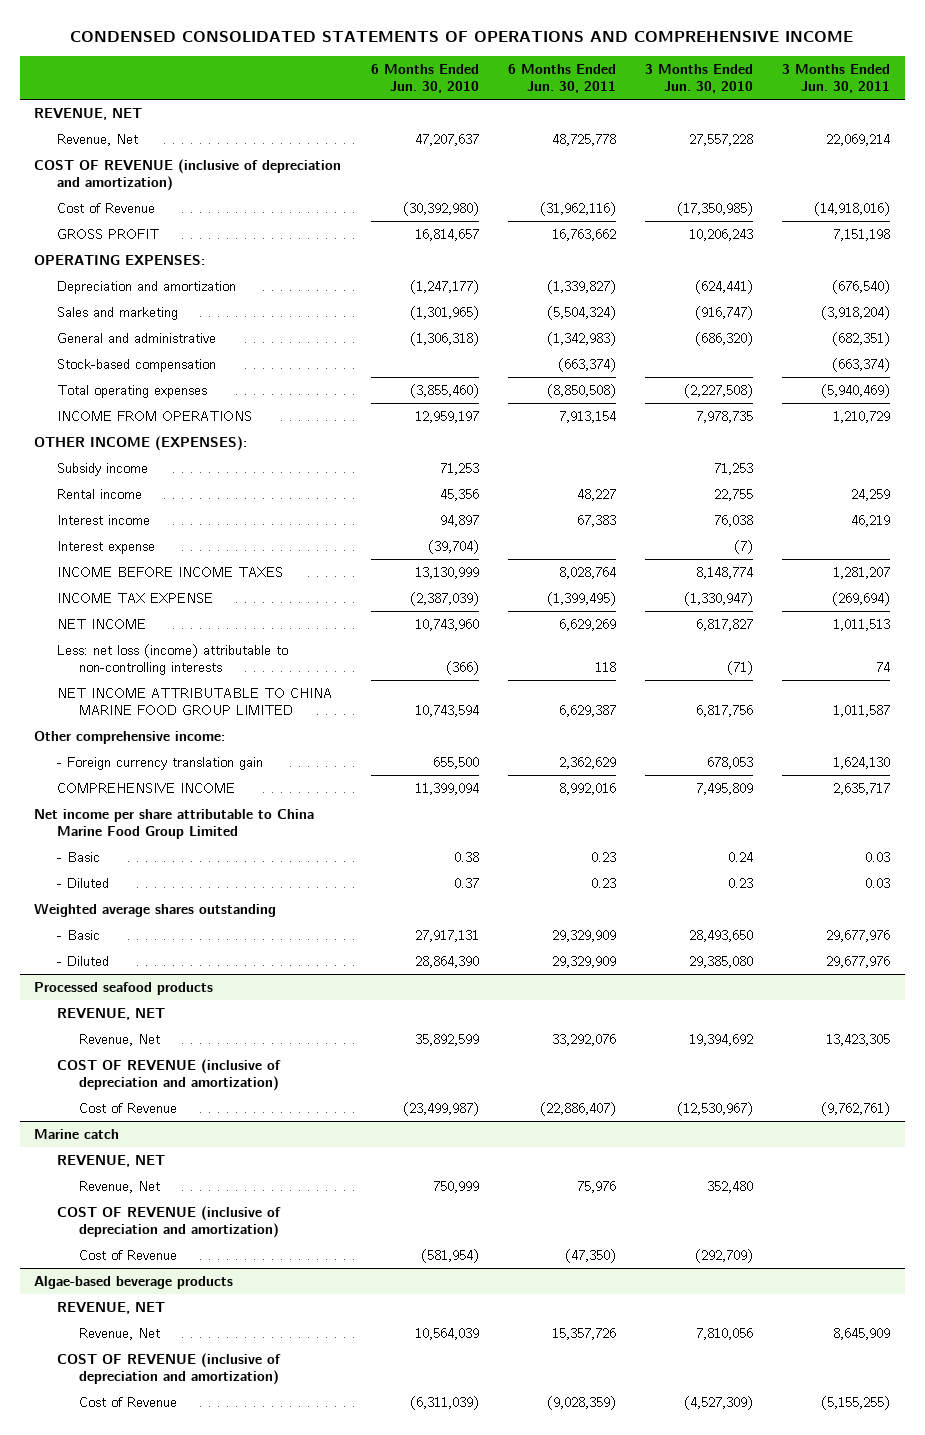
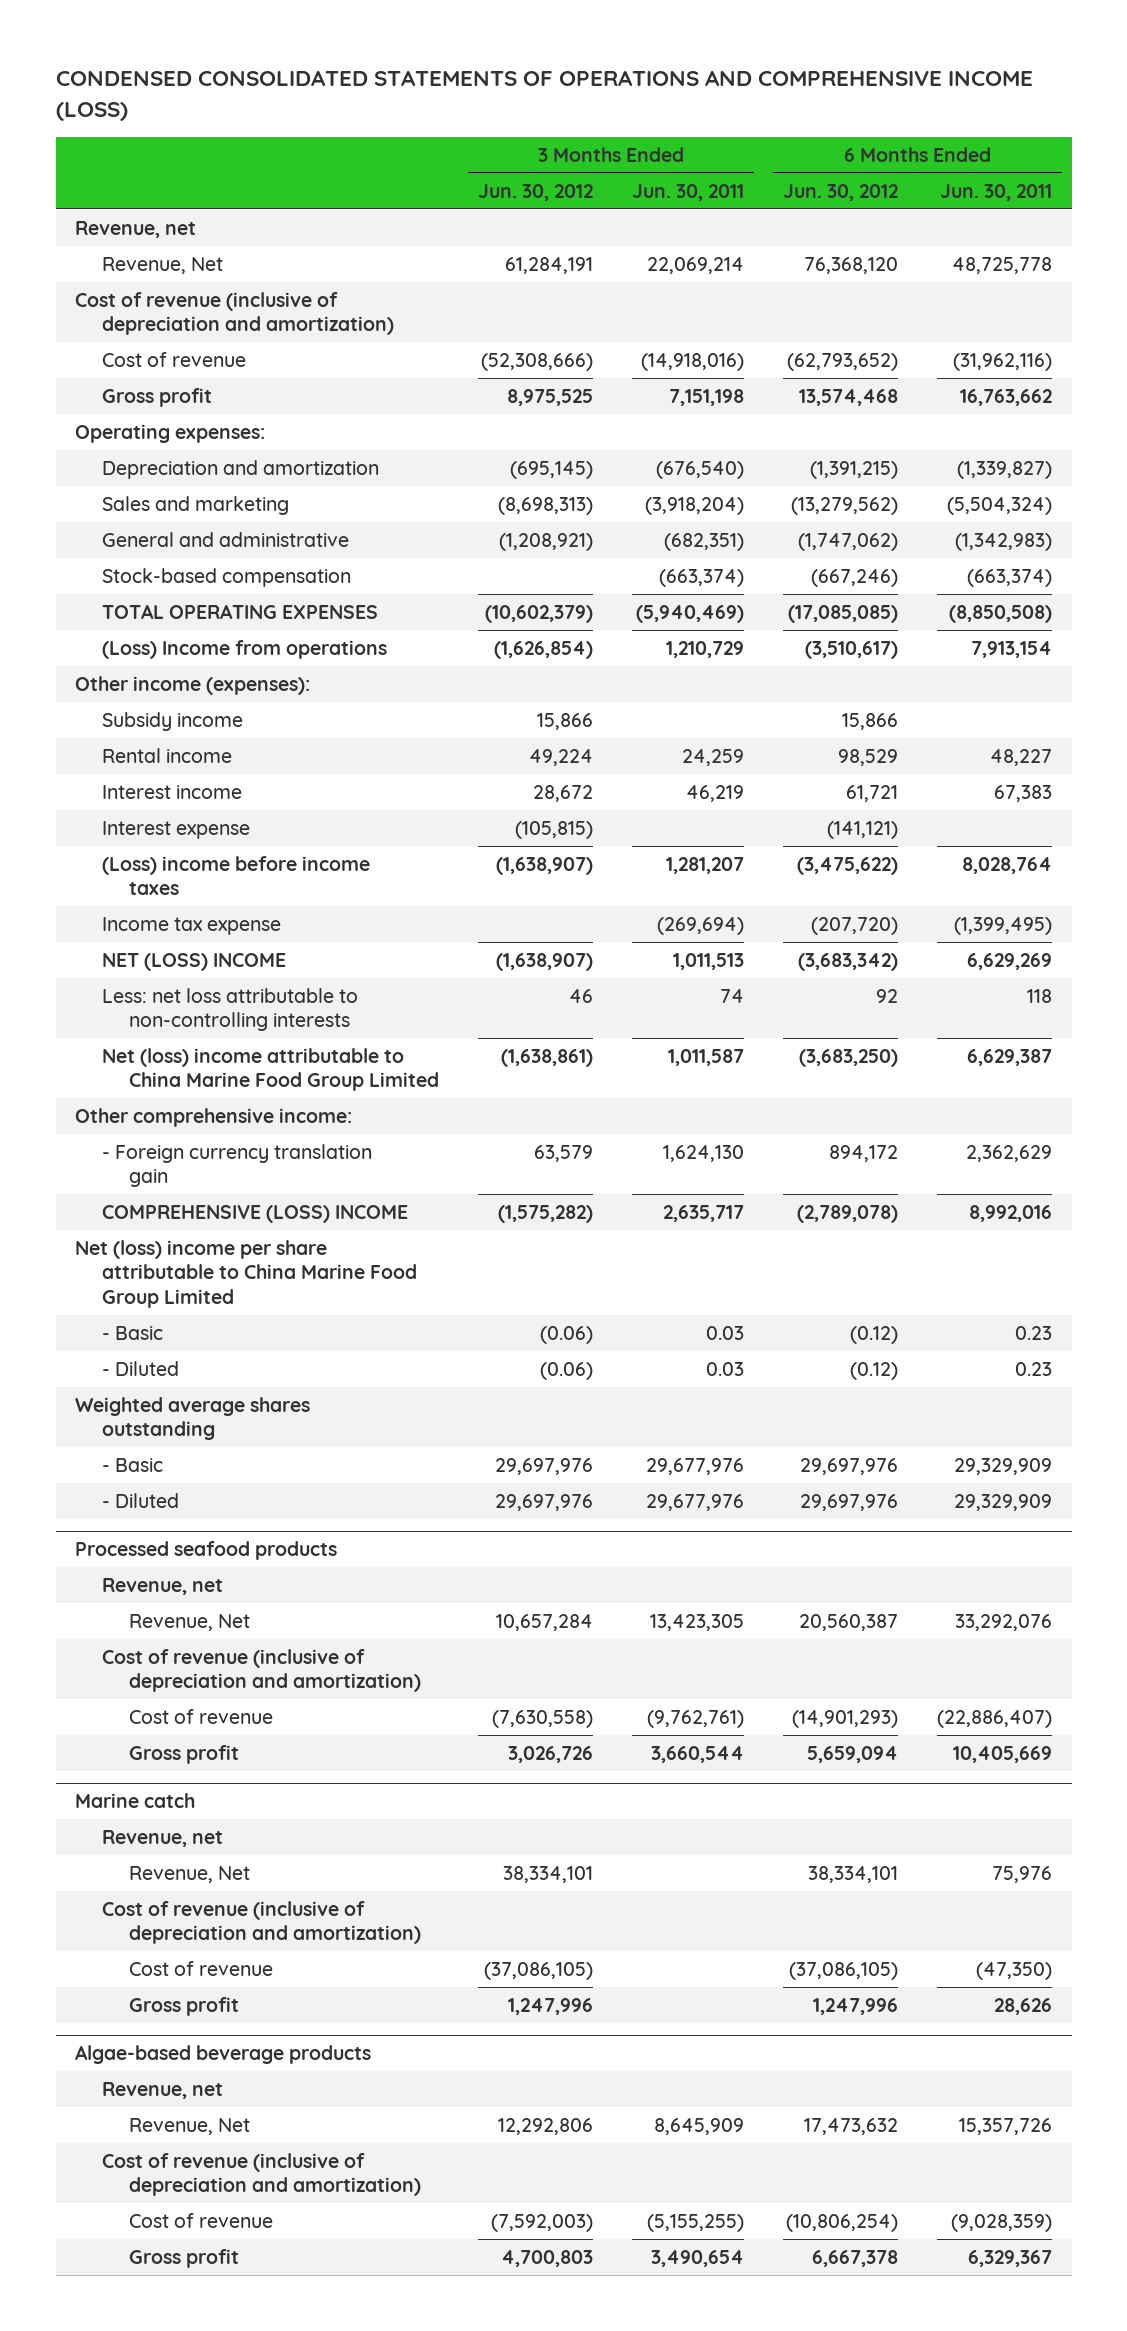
[70,30,854,42] CONDENSED CONSOLIDATED STATEMENTS OF OPERATIONS AND COMPREHENSIVE INCOME -> [55,70,1033,121] CONDENSED CONSOLIDATED STATEMENTS OF OPERATIONS AND COMPREHENSIVE INCOME (LOSS)
[370,63,479,94] 6 Months Ended Jun. 30, 2010 -> none
[644,63,753,94] 3 Months Ended Jun. 30, 2010 -> none
none -> [477,183,593,201] Jun. 30, 2012
none -> [783,183,899,201] Jun. 30, 2012
[34,107,143,120] REVENUE, NET -> [75,221,197,239] Revenue, net
[34,158,342,192] COST OF REVENUE (inclusive of depreciation and amortization) -> [75,292,394,336] Cost of revenue (inclusive of depreciation and amortization)
[56,202,155,213] Cost of Revenue -> [101,352,246,368] Cost of revenue
[56,228,159,239] GROSS PROFIT -> [101,388,212,408] Gross profit
[34,254,206,265] OPERATING EXPENSES: -> [75,424,266,444] Operating expenses:
[56,384,207,398] Total operating expenses -> [101,604,378,620] TOTAL OPERATING EXPENSES
[56,410,252,421] INCOME FROM OPERATIONS -> [101,640,387,660] (Loss) Income from operations
[34,435,248,451] OTHER INCOME (EXPENSES): -> [75,676,311,696] Other income (expenses):
[56,566,283,577] INCOME BEFORE INCOME TAXES -> [101,856,370,896] (Loss) income before income taxes
[56,592,213,603] INCOME TAX EXPENSE -> [101,917,281,936] Income tax expense
[56,618,146,629] NET INCOME -> [101,953,286,972] NET (LOSS) INCOME
[56,643,288,676] Less: net loss (income) attributable to non-controlling interests -> [101,988,358,1032] Less: net loss attributable to non-controlling interests
[56,687,332,716] NET INCOME ATTRIBUTABLE TO CHINA MARINE FOOD GROUP LIMITED -> [101,1048,439,1092] Net (loss) income attributable to China Marine Food Group Limited
[56,782,235,793] COMPREHENSIVE INCOME -> [101,1205,408,1224] COMPREHENSIVE (LOSS) INCOME
[34,808,315,840] Net income per share attributable to China Marine Food Group Limited -> [75,1240,417,1308] Net (loss) income per share attributable to China Marine Food Group Limited
[56,1007,165,1020] REVENUE, NET -> [101,1578,223,1596] Revenue, net
[56,1058,281,1092] COST OF REVENUE (inclusive of depreciation and amortization) -> [101,1649,421,1693] Cost of revenue (inclusive of depreciation and amortization)
[78,1102,177,1113] Cost of Revenue -> [128,1709,273,1725] Cost of revenue
none -> [128,1745,239,1765] Gross profit
[56,1154,165,1167] REVENUE, NET -> [101,1830,223,1848] Revenue, net
[56,1205,281,1239] COST OF REVENUE (inclusive of depreciation and amortization) -> [101,1901,421,1945] Cost of revenue (inclusive of depreciation and amortization)
[78,1249,177,1260] Cost of Revenue -> [128,1961,273,1977] Cost of revenue
none -> [128,1997,239,2017] Gross profit
[56,1301,165,1314] REVENUE, NET -> [101,2082,223,2100] Revenue, net
[56,1352,281,1386] COST OF REVENUE (inclusive of depreciation and amortization) -> [101,2153,421,2197] Cost of revenue (inclusive of depreciation and amortization)
[78,1396,177,1407] Cost of Revenue -> [128,2213,273,2229] Cost of revenue
none -> [128,2249,239,2269] Gross profit

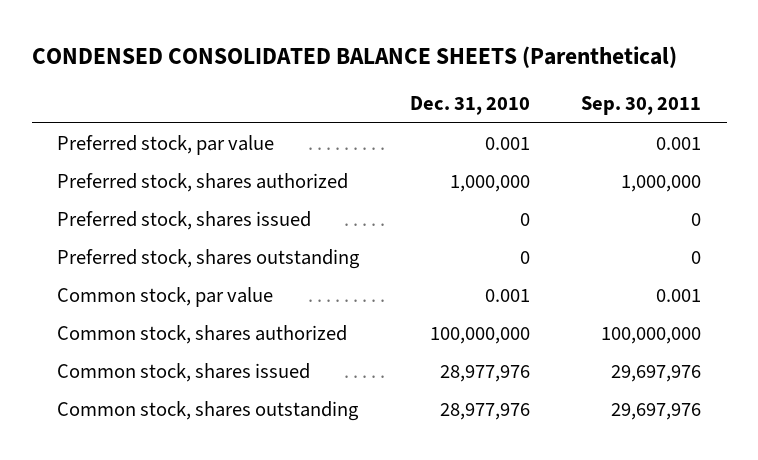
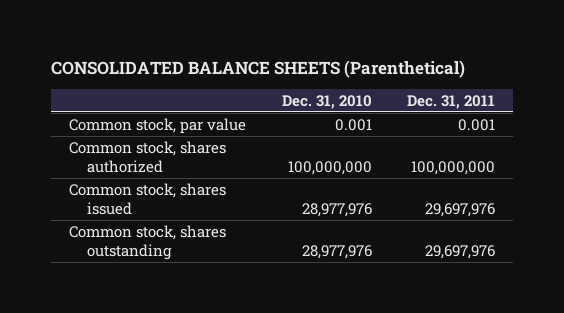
[31,45,677,68] CONDENSED CONSOLIDATED BALANCE SHEETS (Parenthetical) -> [51,60,466,79] CONSOLIDATED BALANCE SHEETS (Parenthetical)
[581,96,702,116] Sep. 30, 2011 -> none
none -> [407,94,496,109] Dec. 31, 2011
[57,134,275,155] Preferred stock, par value -> none
[57,172,349,192] Preferred stock, shares authorized -> none
[57,210,312,230] Preferred stock, shares issued -> none
[57,248,361,269] Preferred stock, shares outstanding -> none

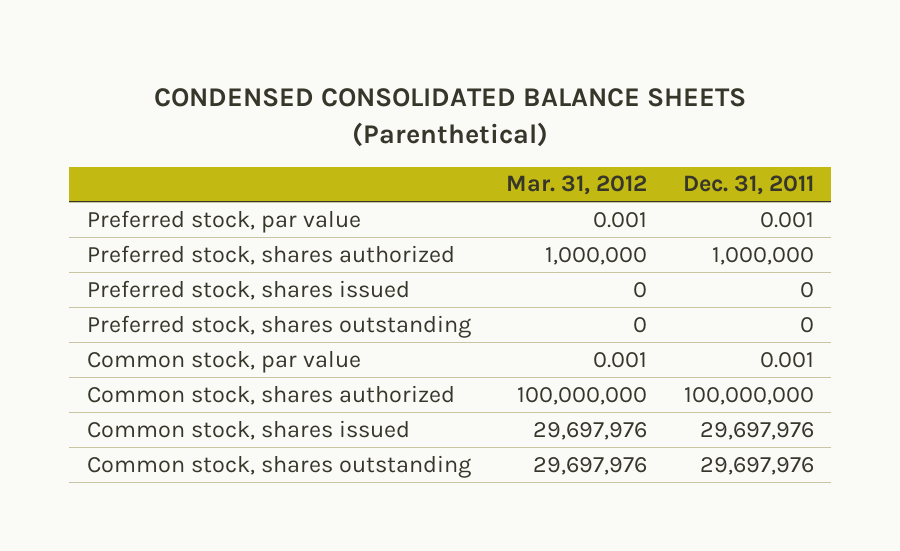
[51,60,466,79] CONSOLIDATED BALANCE SHEETS (Parenthetical) -> [154,88,747,147] CONDENSED CONSOLIDATED BALANCE SHEETS (Parenthetical)
[281,94,372,109] Dec. 31, 2010 -> none
none -> [506,175,648,196] Mar. 31, 2012
none -> [86,209,361,233] Preferred stock, par value
none -> [86,244,455,265] Preferred stock, shares authorized
none -> [86,279,410,300] Preferred stock, shares issued
none -> [86,314,471,338] Preferred stock, shares outstanding

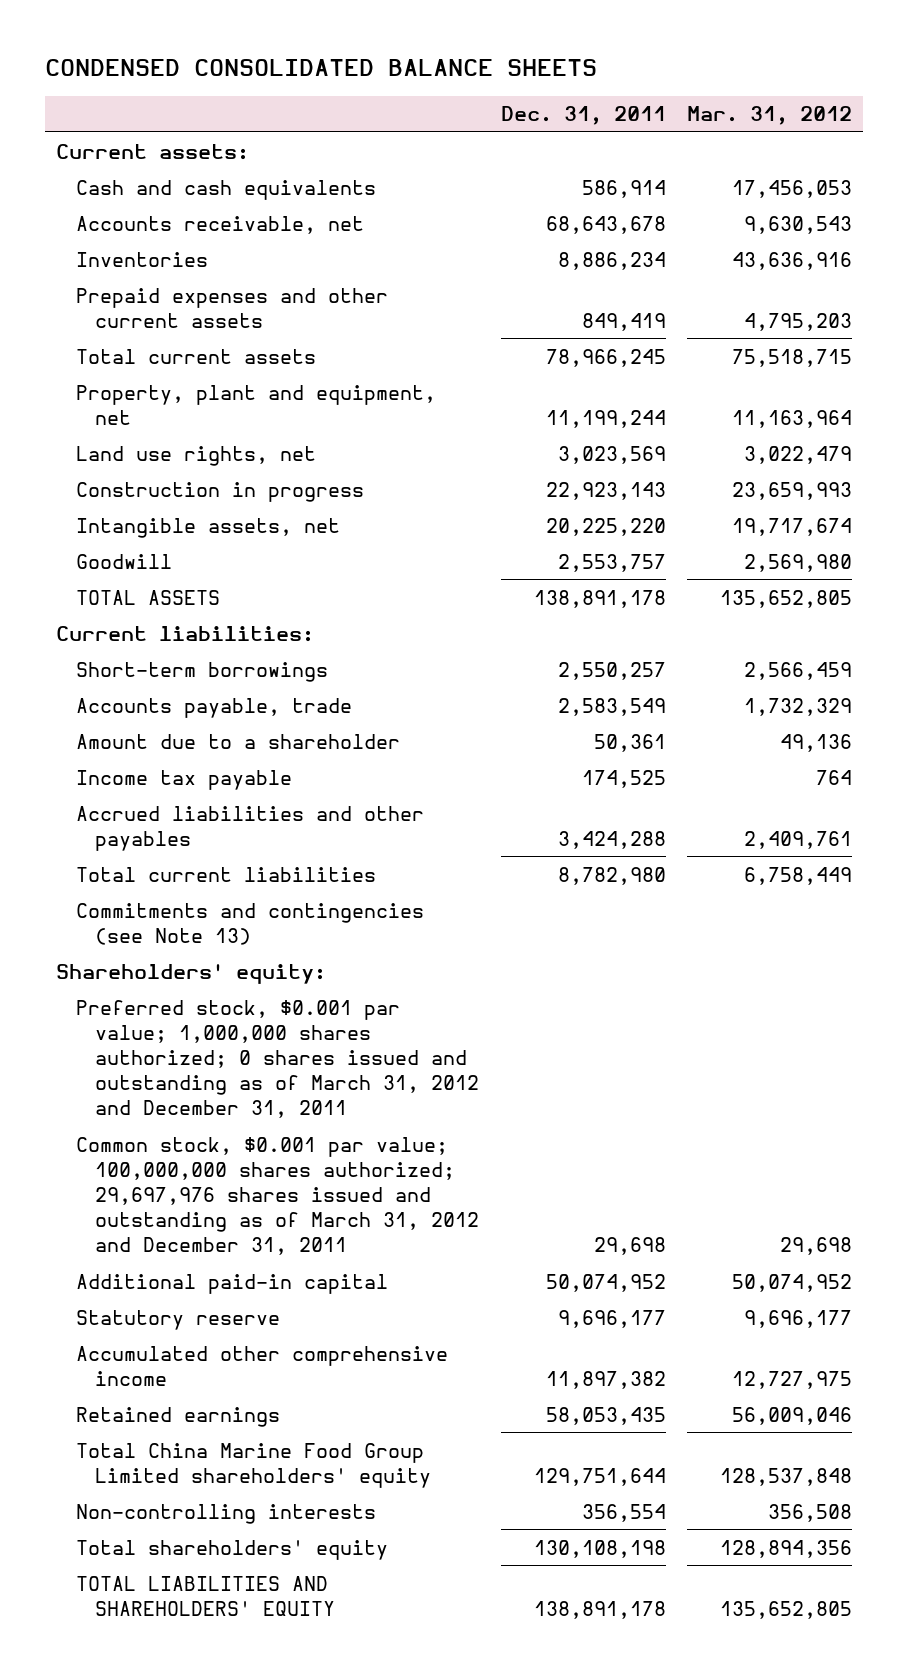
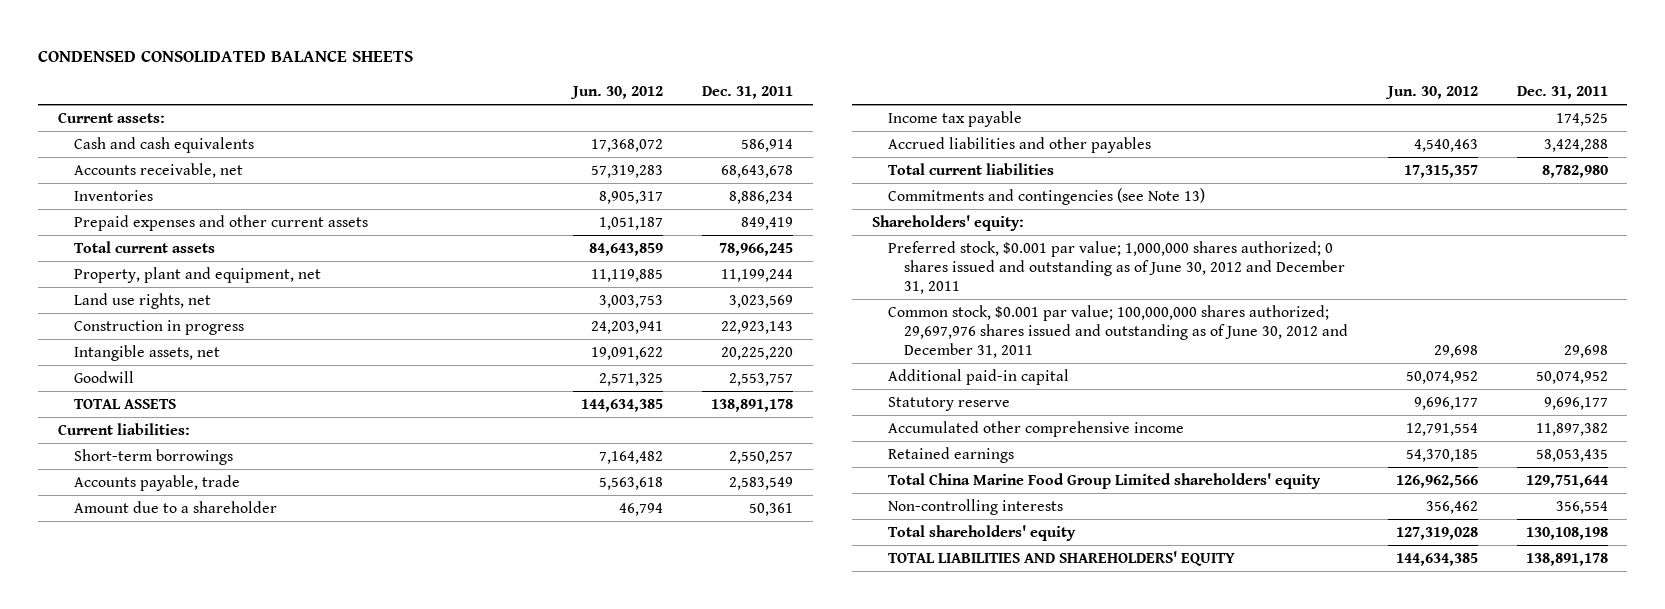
[687,106,853,126] Mar. 31, 2012 -> none
none -> [570,86,664,100] Jun. 30, 2012
[75,999,479,1119] Preferred stock, $0.001 par value; 1,000,000 shares authorized; 0 shares issued and outstanding as of March 31, 2012 and December 31, 2011 -> [888,240,1346,295] Preferred stock, $0.001 par value; 1,000,000 shares authorized; 0 shares issued and outstanding as of June 30, 2012 and December 31, 2011
[75,1136,479,1256] Common stock, $0.001 par value; 100,000,000 shares authorized; 29,697,976 shares issued and outstanding as of March 31, 2012 and December 31, 2011 -> [888,304,1349,359] Common stock, $0.001 par value; 100,000,000 shares authorized; 29,697,976 shares issued and outstanding as of June 30, 2012 and December 31, 2011

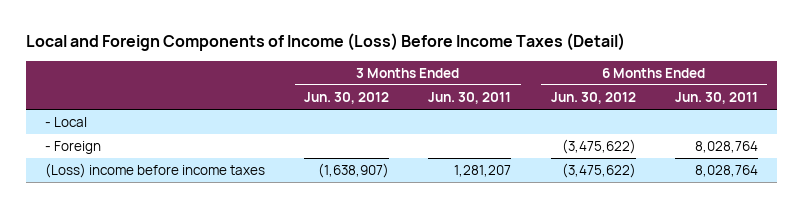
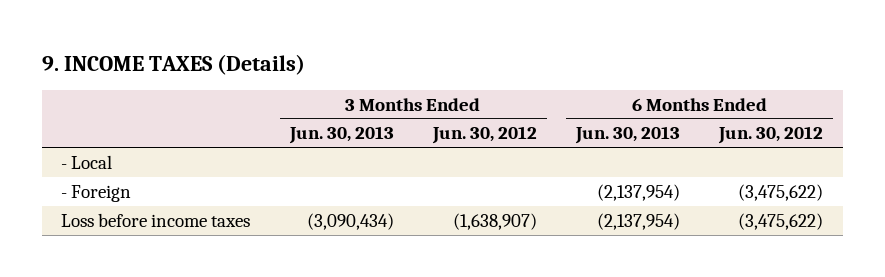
[25,32,625,51] Local and Foreign Components of Income (Loss) Before Income Taxes (Detail) -> [41,53,305,75] 9. INCOME TAXES (Details)
[428,92,512,105] Jun. 30, 2011 -> none
[674,92,758,105] Jun. 30, 2011 -> none
none -> [288,126,394,145] Jun. 30, 2013
none -> [575,126,681,145] Jun. 30, 2013
[45,163,266,179] (Loss) income before income taxes -> [61,212,251,227] Loss before income taxes

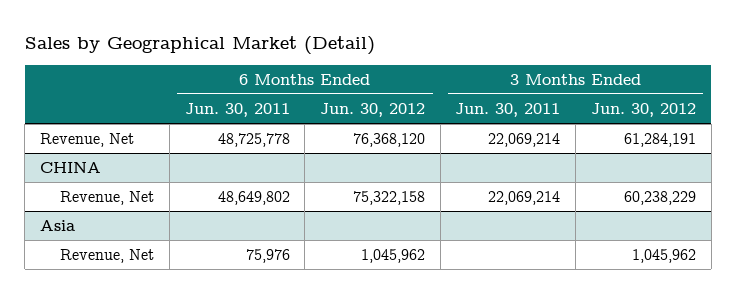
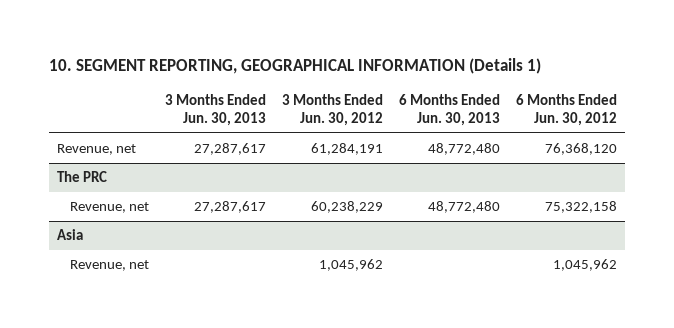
[24,36,375,56] Sales by Geographical Market (Detail) -> [49,58,542,75] 10. SEGMENT REPORTING, GEOGRAPHICAL INFORMATION (Details 1)
[184,102,290,117] Jun. 30, 2011 -> none
[455,102,561,117] Jun. 30, 2011 -> none
none -> [164,93,266,126] 3 Months Ended Jun. 30, 2013
none -> [399,93,501,126] 6 Months Ended Jun. 30, 2013
[40,161,102,173] CHINA -> none
[40,132,135,147] Revenue, Net -> [57,143,137,155] Revenue, net
none -> [57,170,108,182] The PRC
[60,190,155,205] Revenue, Net -> [69,201,149,213] Revenue, net
[60,248,155,263] Revenue, Net -> [69,259,149,271] Revenue, net

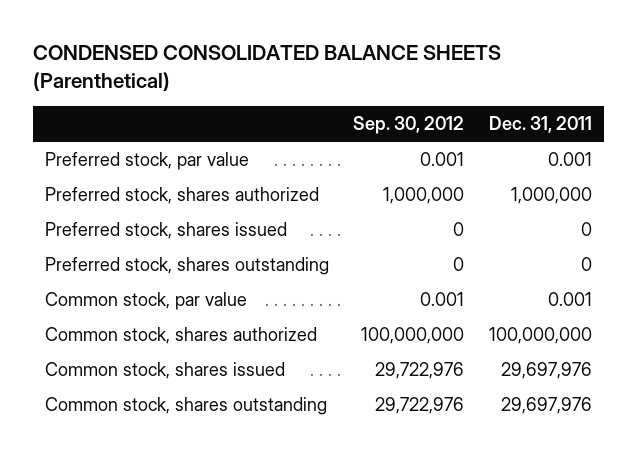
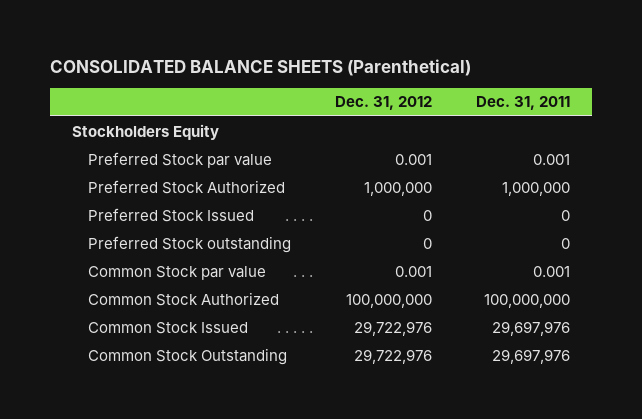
[32,45,501,92] CONDENSED CONSOLIDATED BALANCE SHEETS (Parenthetical) -> [49,58,471,76] CONSOLIDATED BALANCE SHEETS (Parenthetical)
[353,116,465,135] Sep. 30, 2012 -> none
none -> [334,96,432,111] Dec. 31, 2012
none -> [71,123,219,140] Stockholders Equity
[44,151,249,170] Preferred stock, par value -> [87,151,272,168] Preferred Stock par value
[44,186,319,204] Preferred stock, shares authorized -> [87,179,285,194] Preferred Stock Authorized
[44,221,287,239] Preferred stock, shares issued -> [87,207,254,222] Preferred Stock Issued
[44,256,329,275] Preferred stock, shares outstanding -> [87,235,291,253] Preferred Stock outstanding
[44,291,247,310] Common stock, par value -> [87,265,266,280] Common Stock par value
[44,326,317,344] Common stock, shares authorized -> [87,291,279,306] Common Stock Authorized
[44,361,285,379] Common stock, shares issued -> [87,321,248,334] Common Stock Issued
[44,396,327,415] Common stock, shares outstanding -> [87,347,287,365] Common Stock Outstanding

